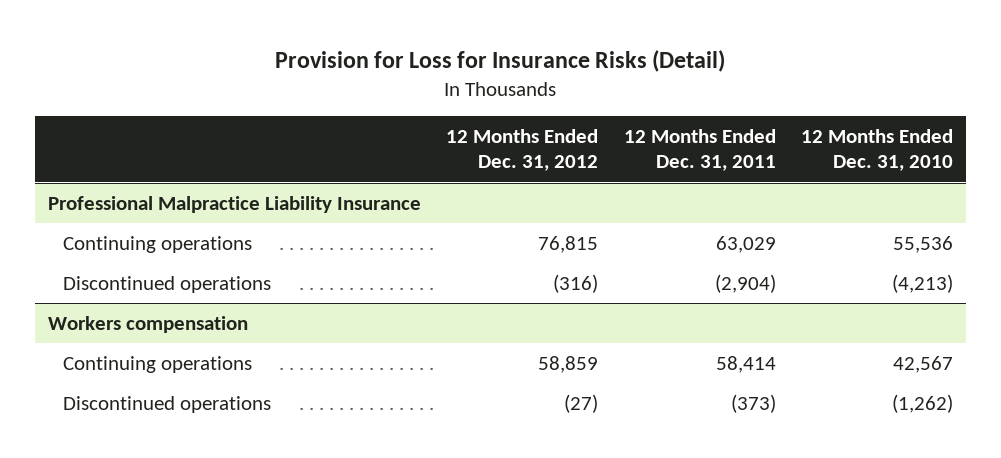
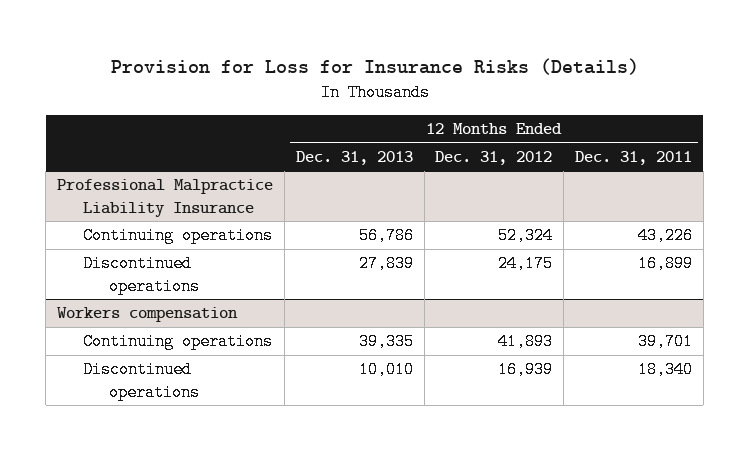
[275,49,726,72] Provision for Loss for Insurance Risks (Detail) -> [110,58,639,76] Provision for Loss for Insurance Risks (Details)
[800,129,953,172] 12 Months Ended Dec. 31, 2010 -> none
none -> [295,150,413,165] Dec. 31, 2013
[538,235,599,253] 76,815 -> [498,227,554,245] 52,324
[715,235,776,253] 63,029 -> [637,227,693,245] 43,226
[553,273,599,293] (316) -> [498,255,554,273] 24,175
[714,273,776,293] (2,904) -> [637,255,693,273] 16,899
[538,355,599,373] 58,859 -> [498,333,554,351] 41,893
[715,355,776,373] 58,414 -> [637,333,693,351] 39,701
[564,393,599,413] (27) -> [498,361,554,379] 16,939
[730,393,776,413] (373) -> [637,361,693,379] 18,340

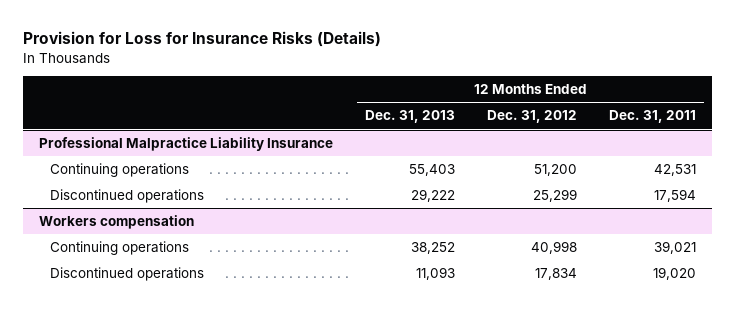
[358,227,414,245] 56,786 -> [409,164,456,177] 55,403
[498,227,554,245] 52,324 -> [534,164,578,177] 51,200
[637,227,693,245] 43,226 -> [654,164,697,177] 42,531
[358,255,414,273] 27,839 -> [411,189,456,203] 29,222
[498,255,554,273] 24,175 -> [533,189,578,203] 25,299
[637,255,693,273] 16,899 -> [654,189,697,203] 17,594
[358,333,414,351] 39,335 -> [411,242,456,255] 38,252
[498,333,554,351] 41,893 -> [531,241,578,255] 40,998
[637,333,693,351] 39,701 -> [654,241,697,255] 39,021
[358,361,414,379] 10,010 -> [416,267,456,281] 11,093
[498,361,554,379] 16,939 -> [535,268,578,281] 17,834
[637,361,693,379] 18,340 -> [653,267,697,281] 19,020

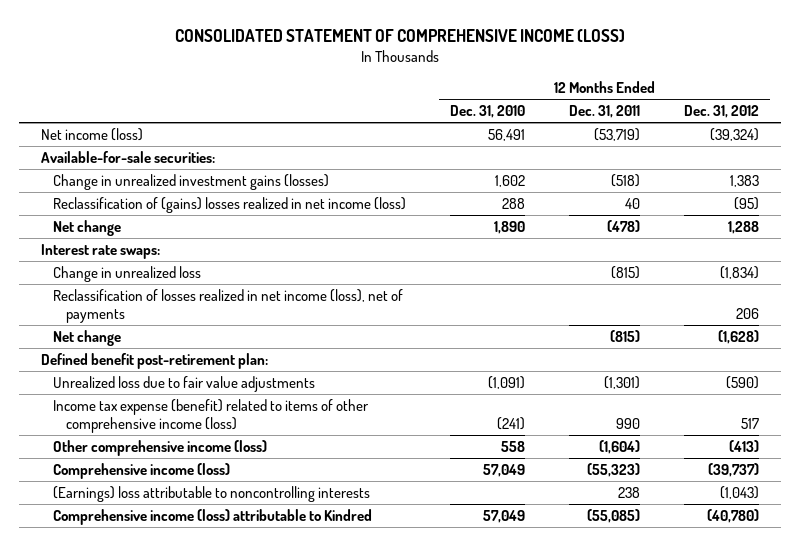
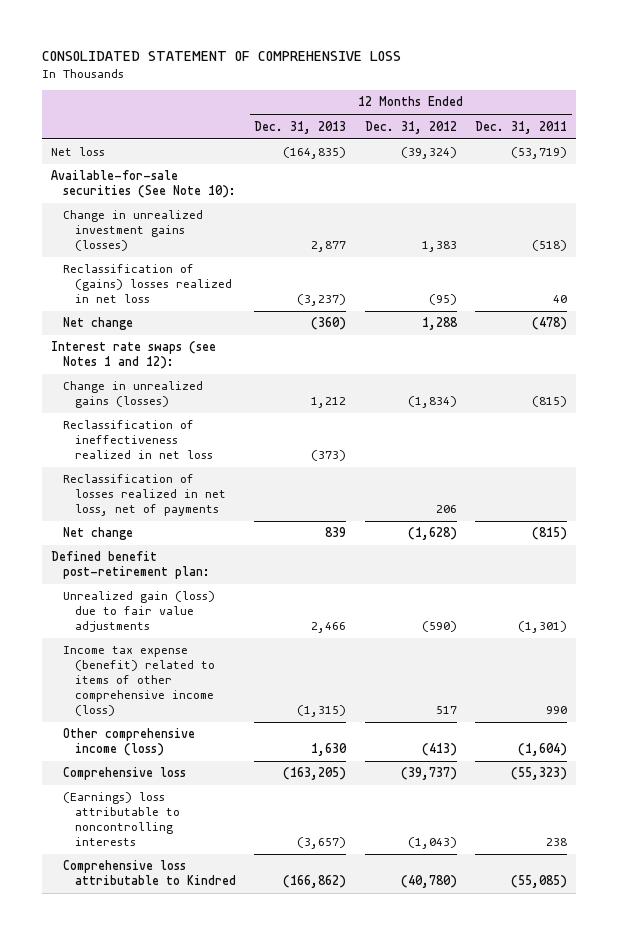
[174,28,625,42] CONSOLIDATED STATEMENT OF COMPREHENSIVE INCOME (LOSS) -> [41,50,401,61] CONSOLIDATED STATEMENT OF COMPREHENSIVE LOSS
[450,105,526,119] Dec. 31, 2010 -> none
none -> [254,120,347,134] Dec. 31, 2013
[40,127,143,141] Net income (loss) -> [51,147,106,157] Net loss
[40,150,215,163] Available-for-sale securities: -> [51,170,236,199] Available-for-sale securities (See Note 10):
[53,196,407,213] Reclassification of (gains) losses realized in net income (loss) -> [62,264,232,304] Reclassification of (gains) losses realized in net loss
[40,243,160,259] Interest rate swaps: -> [51,341,217,370] Interest rate swaps (see Notes 1 and 12):
[53,265,202,282] Change in unrealized loss -> [62,381,203,409] Change in unrealized gains (losses)
none -> [62,420,213,460] Reclassification of ineffectiveness realized in net loss
[53,288,404,324] Reclassification of losses realized in net income (loss), net of payments -> [62,474,226,517] Reclassification of losses realized in net loss, net of payments
[53,375,316,392] Unrealized loss due to fair value adjustments -> [62,591,215,633] Unrealized gain (loss) due to fair value adjustments
[53,462,231,479] Comprehensive income (loss) -> [62,767,186,781] Comprehensive loss
[53,508,373,525] Comprehensive income (loss) attributable to Kindred -> [62,860,236,886] Comprehensive loss attributable to Kindred

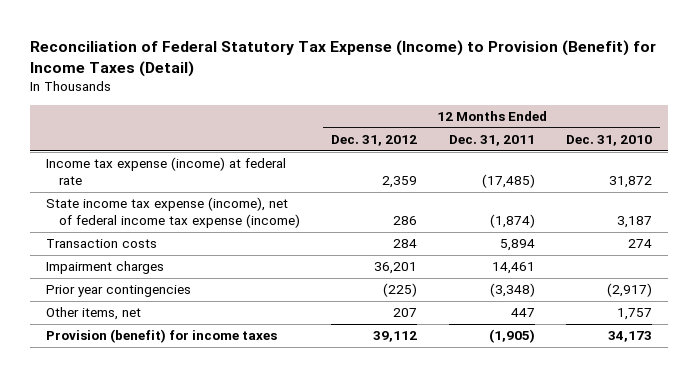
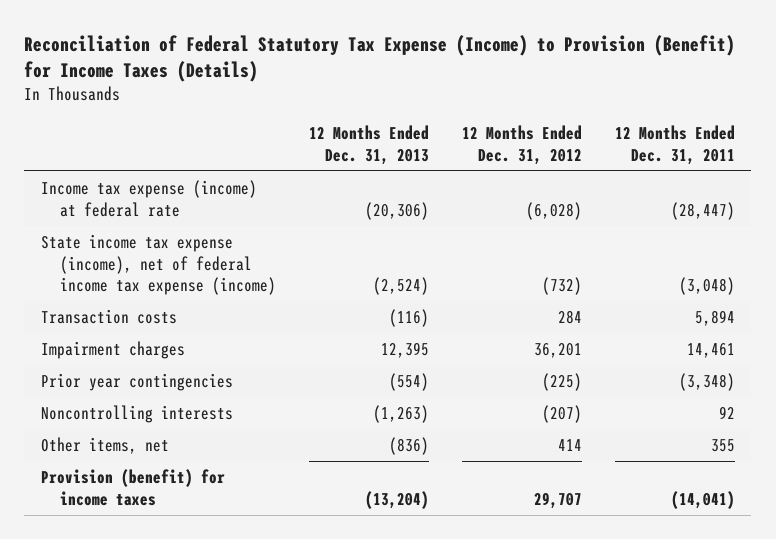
[30,39,657,77] Reconciliation of Federal Statutory Tax Expense (Income) to Provision (Benefit) for Income Taxes (Detail) -> [24,34,736,83] Reconciliation of Federal Statutory Tax Expense (Income) to Provision (Benefit) for Income Taxes (Details)
[566,135,653,147] Dec. 31, 2010 -> none
none -> [308,125,429,165] 12 Months Ended Dec. 31, 2013
[382,176,418,189] 2,359 -> [525,201,582,220] (6,028)
[481,174,535,189] (17,485) -> [670,201,735,220] (28,447)
[393,216,418,226] 286 -> [541,277,582,296] (732)
[489,214,535,229] (1,874) -> [678,277,735,296] (3,048)
none -> [40,404,233,423] Noncontrolling interests
[393,308,418,318] 207 -> [557,438,582,451] 414
[510,308,535,318] 447 -> [710,438,735,452] 355
[373,331,418,343] 39,112 -> [533,491,582,509] 29,707
[488,329,535,344] (1,905) -> [670,490,735,509] (14,041)

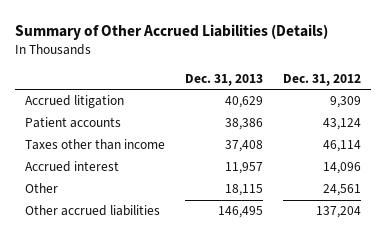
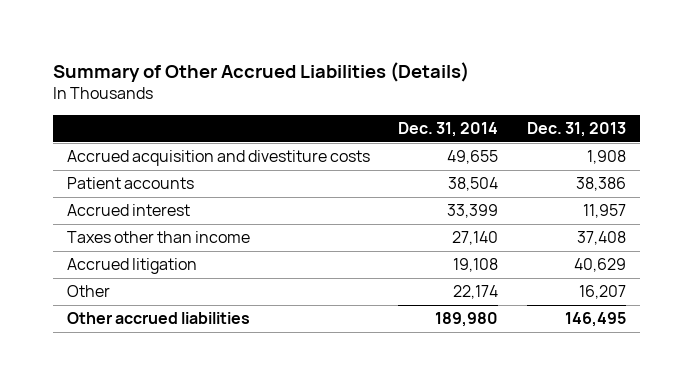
[282,73,361,86] Dec. 31, 2012 -> none
none -> [398,122,499,138] Dec. 31, 2014
none -> [67,150,371,167] Accrued acquisition and divestiture costs
[24,139,165,151] Taxes other than income -> [67,231,251,244] Taxes other than income
[24,95,124,109] Accrued litigation -> [67,258,198,275] Accrued litigation
[224,184,263,197] 18,115 -> [578,285,626,300] 16,207

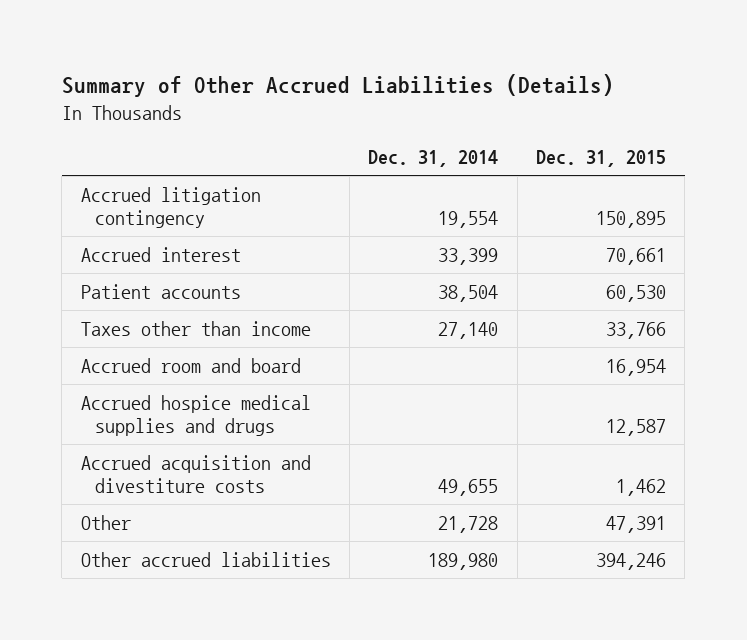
[526,122,626,138] Dec. 31, 2013 -> none
none -> [535,150,666,168] Dec. 31, 2015
none -> [80,186,261,229] Accrued litigation contingency
[67,177,195,190] Patient accounts -> [80,283,241,299] Patient accounts
[67,258,198,275] Accrued litigation -> none
none -> [80,357,301,373] Accrued room and board
none -> [80,394,311,437] Accrued hospice medical supplies and drugs
[67,150,371,167] Accrued acquisition and divestiture costs -> [80,454,311,494] Accrued acquisition and divestiture costs
[453,285,499,300] 22,174 -> [438,515,499,533] 21,728

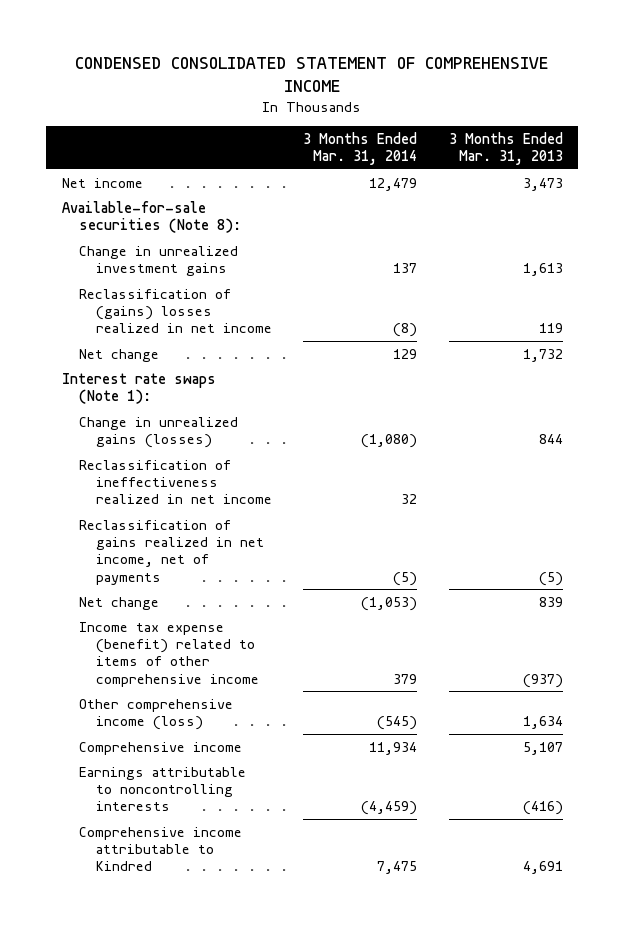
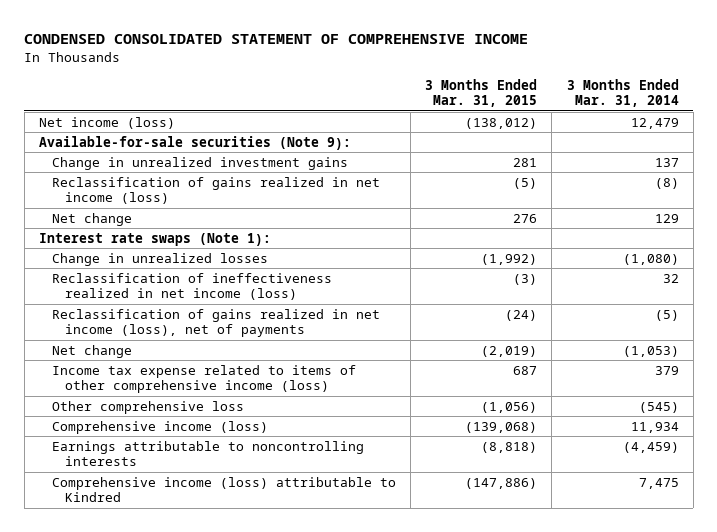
[448,132,563,166] 3 Months Ended Mar. 31, 2013 -> none
none -> [425,78,538,108] 3 Months Ended Mar. 31, 2015
[61,177,143,188] Net income -> [38,116,175,129] Net income (loss)
[61,200,241,234] Available-for-sale securities (Note 8): -> [38,135,351,150] Available-for-sale securities (Note 9):
[78,288,272,334] Reclassification of (gains) losses realized in net income -> [51,176,380,205] Reclassification of gains realized in net income (loss)
[78,416,238,449] Change in unrealized gains (losses) -> [51,252,268,266] Change in unrealized losses
[78,459,272,505] Reclassification of ineffectiveness realized in net income -> [51,272,332,301] Reclassification of ineffectiveness realized in net income (loss)
[78,519,264,585] Reclassification of gains realized in net income, net of payments -> [51,308,380,338] Reclassification of gains realized in net income (loss), net of payments
[78,621,259,687] Income tax expense (benefit) related to items of other comprehensive income -> [51,364,356,394] Income tax expense related to items of other comprehensive income (loss)
[78,698,233,731] Other comprehensive income (loss) -> [51,400,244,414] Other comprehensive loss
[78,741,242,755] Comprehensive income -> [51,420,268,434] Comprehensive income (loss)
[78,826,242,872] Comprehensive income attributable to Kindred -> [51,476,396,503] Comprehensive income (loss) attributable to Kindred

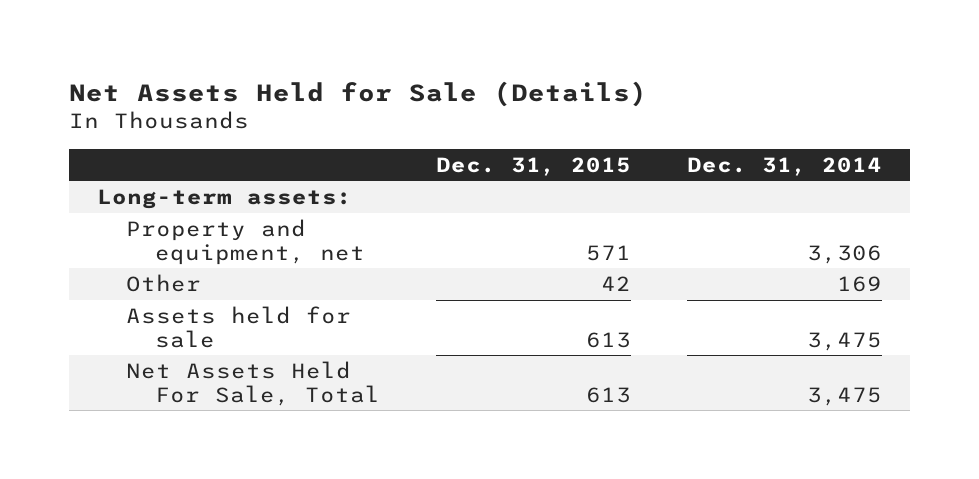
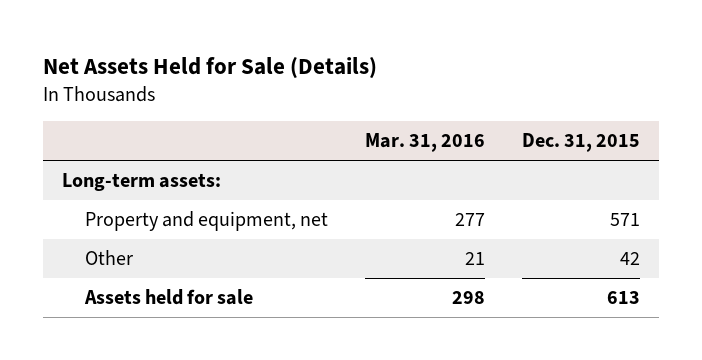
[687,156,883,176] Dec. 31, 2014 -> none
none -> [365,133,486,153] Mar. 31, 2016
[125,360,381,406] Net Assets Held For Sale, Total -> none

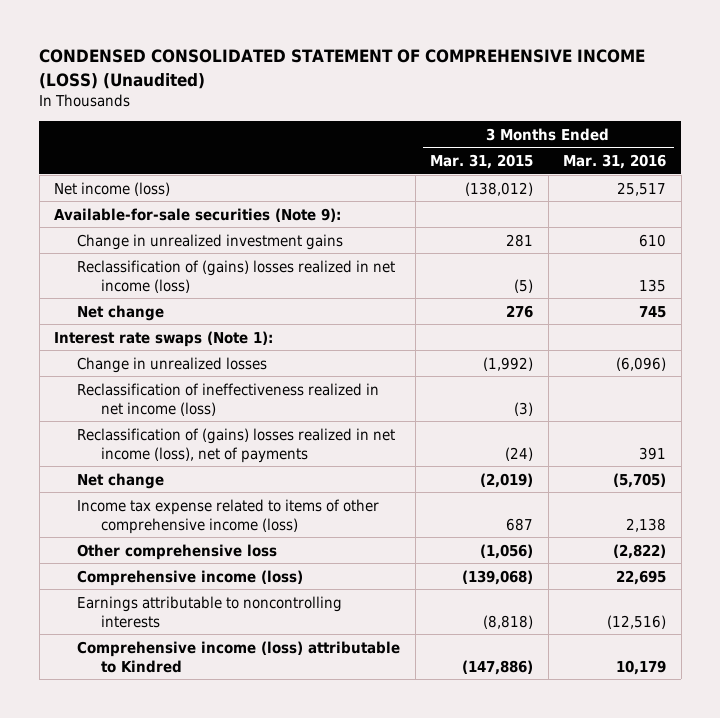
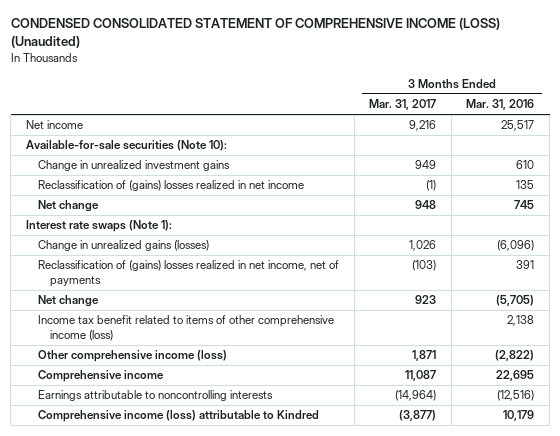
[430,153,534,169] Mar. 31, 2015 -> none
none -> [369,99,437,111] Mar. 31, 2017
[54,181,171,196] Net income (loss) -> [25,120,83,130] Net income
[54,207,342,222] Available-for-sale securities (Note 9): -> [25,140,227,152] Available-for-sale securities (Note 10):
[77,259,396,293] Reclassification of (gains) losses realized in net income (loss) -> [37,180,304,192] Reclassification of (gains) losses realized in net income
[77,382,380,416] Reclassification of ineffectiveness realized in net income (loss) -> none
[77,356,268,373] Change in unrealized losses -> [37,240,209,252] Change in unrealized gains (losses)
[77,427,396,463] Reclassification of (gains) losses realized in net income (loss), net of payments -> [37,260,339,287] Reclassification of (gains) losses realized in net income, net of payments
[77,498,380,534] Income tax expense related to items of other comprehensive income (loss) -> [37,315,334,341] Income tax benefit related to items of other comprehensive income (loss)
[77,543,278,560] Other comprehensive loss -> [37,350,227,363] Other comprehensive income (loss)
[77,569,304,586] Comprehensive income (loss) -> [37,370,164,383] Comprehensive income

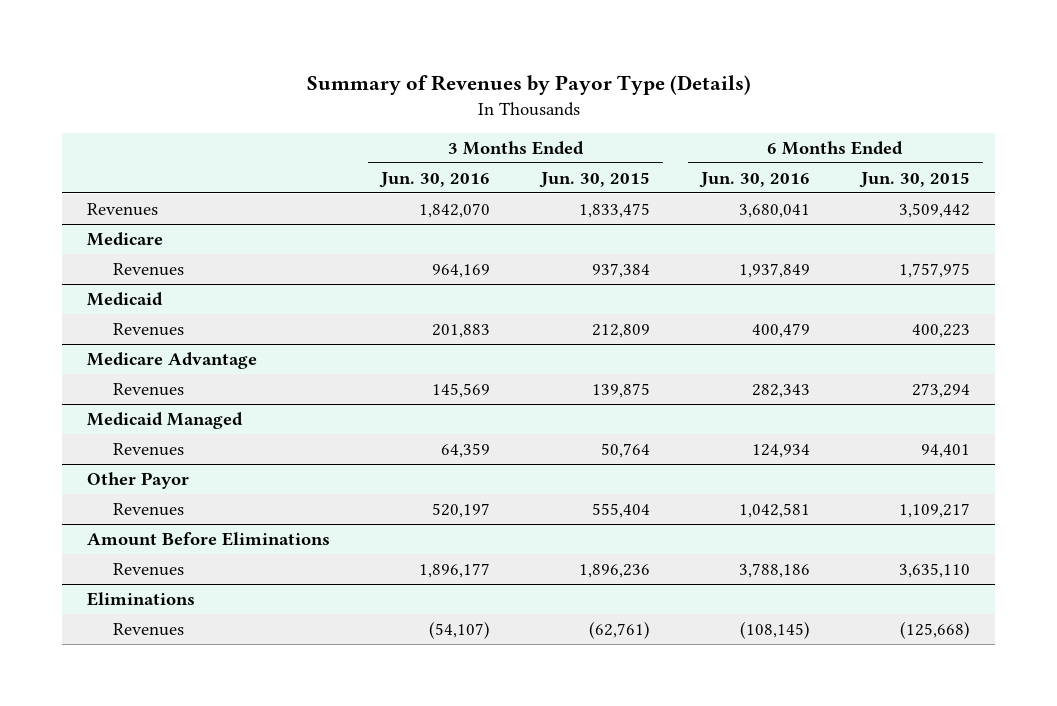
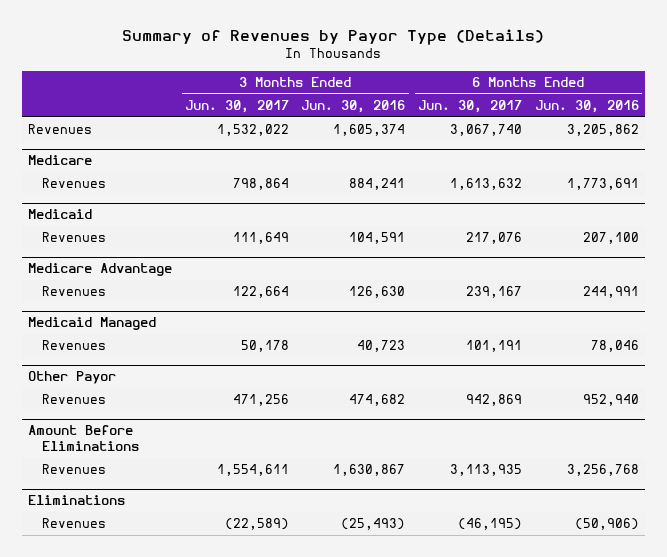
[539,171,651,188] Jun. 30, 2015 -> none
[858,171,970,188] Jun. 30, 2015 -> none
none -> [184,100,289,114] Jun. 30, 2017
none -> [418,100,523,114] Jun. 30, 2017
[419,202,491,218] 1,842,070 -> [333,124,406,137] 1,605,374
[739,203,811,218] 3,680,041 -> [566,124,639,137] 3,205,862
[432,263,491,278] 964,169 -> [349,178,406,191] 884,241
[739,262,811,278] 1,937,849 -> [566,178,639,191] 1,773,691
[432,323,491,338] 201,883 -> [349,232,406,245] 104,591
[752,322,811,338] 400,479 -> [582,232,639,245] 207,100
[432,382,491,398] 145,569 -> [349,286,406,299] 126,630
[752,383,811,398] 282,343 -> [582,286,639,299] 244,991
[441,442,491,458] 64,359 -> [357,340,406,353] 40,723
[752,443,811,458] 124,934 -> [590,340,639,353] 78,046
[432,502,491,518] 520,197 -> [349,394,406,407] 474,682
[739,502,811,518] 1,042,581 -> [582,394,639,407] 952,940
[419,562,491,578] 1,896,177 -> [333,464,406,477] 1,630,867
[739,562,811,578] 3,788,186 -> [566,464,639,477] 3,256,768
[429,620,491,639] (54,107) -> [341,518,406,531] (25,493)
[740,620,811,639] (108,145) -> [574,518,639,531] (50,906)

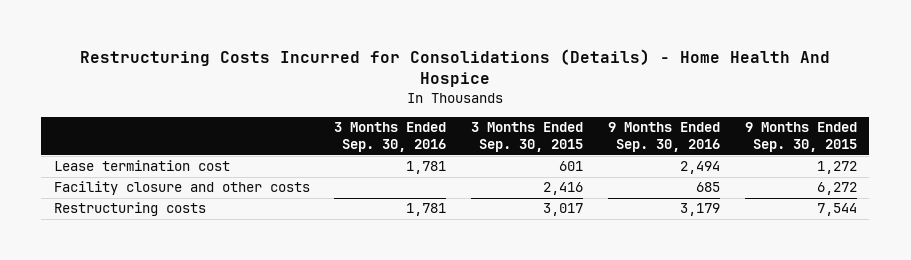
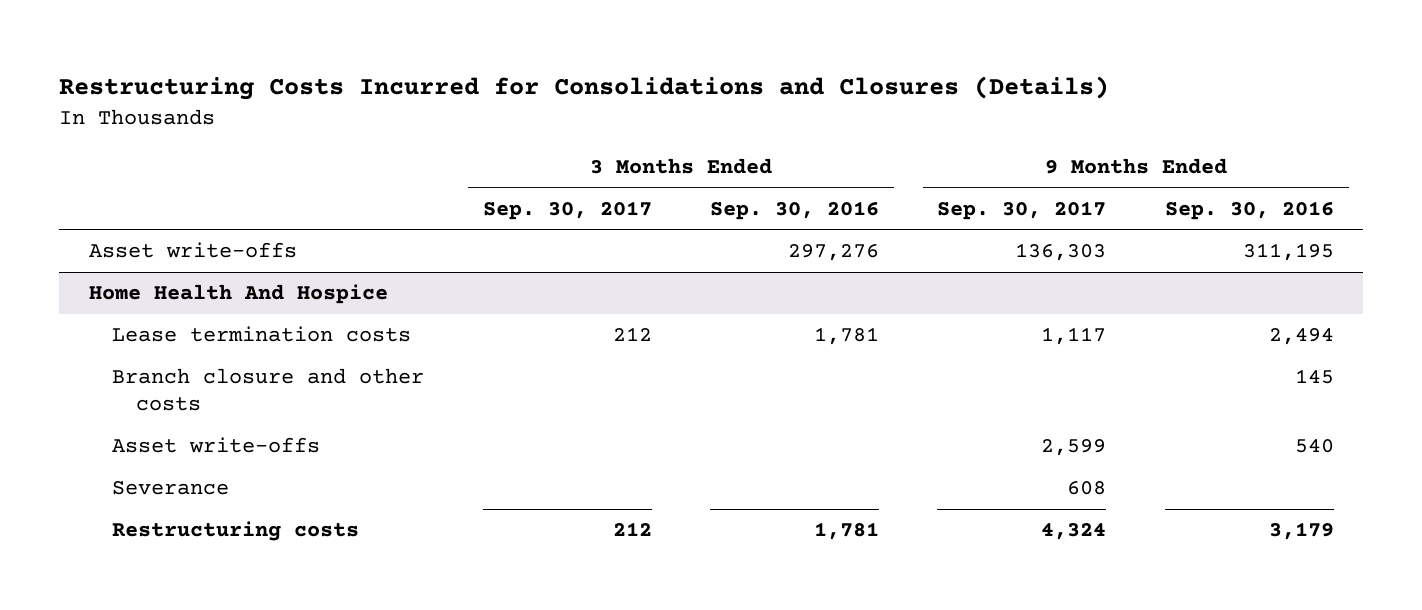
[80,48,831,88] Restructuring Costs Incurred for Consolidations (Details) - Home Health And Hospice -> [59,75,1110,100] Restructuring Costs Incurred for Consolidations and Closures (Details)
[471,122,584,153] 3 Months Ended Sep. 30, 2015 -> none
[744,122,857,153] 9 Months Ended Sep. 30, 2015 -> none
none -> [482,200,652,220] Sep. 30, 2017
none -> [937,200,1107,220] Sep. 30, 2017
none -> [88,242,297,259] Asset write-offs
none -> [88,284,388,305] Home Health And Hospice
[53,160,230,172] Lease termination cost -> [112,326,412,343] Lease termination costs
[53,181,310,196] Facility closure and other costs -> [112,368,425,412] Branch closure and other costs
[696,182,721,193] 685 -> [1294,369,1334,385] 145
none -> [112,437,321,454] Asset write-offs
none -> [112,481,230,496] Severance

